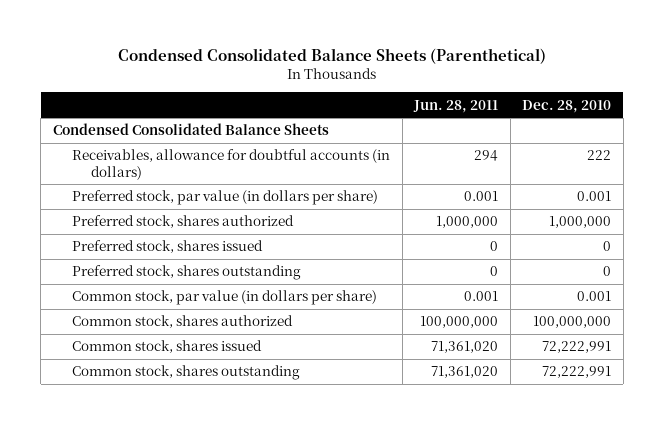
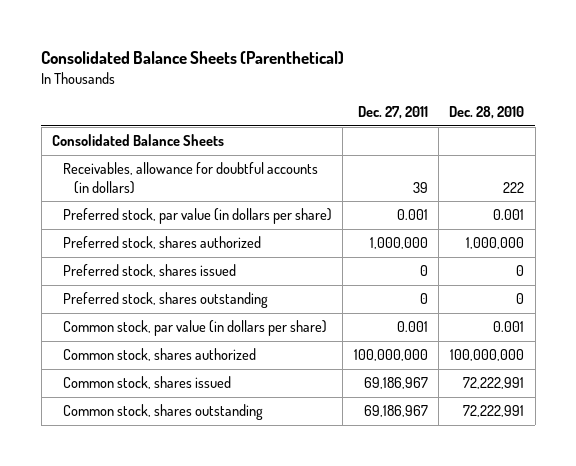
[118,48,547,65] Condensed Consolidated Balance Sheets (Parenthetical) -> [41,50,345,64] Consolidated Balance Sheets (Parenthetical)
[413,99,499,113] Jun. 28, 2011 -> none
none -> [357,106,428,120] Dec. 27, 2011
[52,123,329,136] Condensed Consolidated Balance Sheets -> [51,134,224,147] Consolidated Balance Sheets

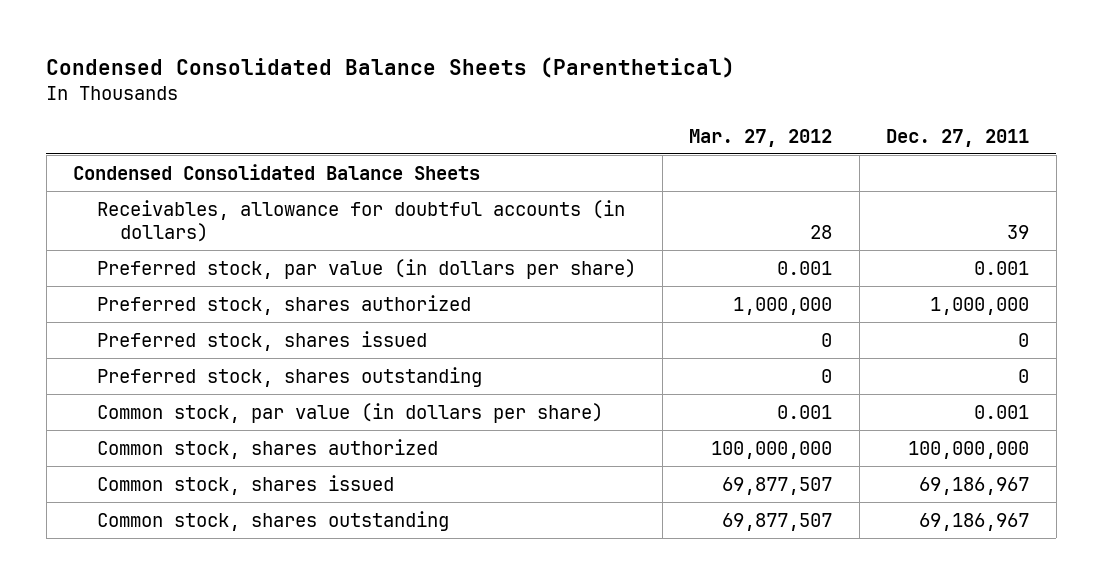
[41,50,345,64] Consolidated Balance Sheets (Parenthetical) -> [46,56,736,78] Condensed Consolidated Balance Sheets (Parenthetical)
[449,106,525,120] Dec. 28, 2010 -> none
none -> [689,128,833,147] Mar. 27, 2012
[51,134,224,147] Consolidated Balance Sheets -> [73,163,481,180] Condensed Consolidated Balance Sheets

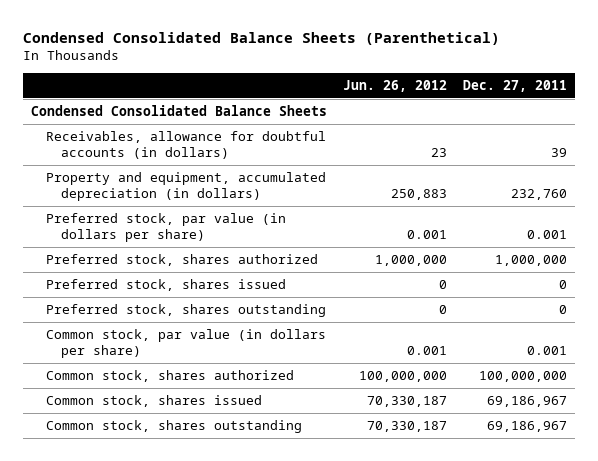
[689,128,833,147] Mar. 27, 2012 -> none
none -> [342,79,447,92] Jun. 26, 2012
none -> [46,172,327,202] Property and equipment, accumulated depreciation (in dollars)

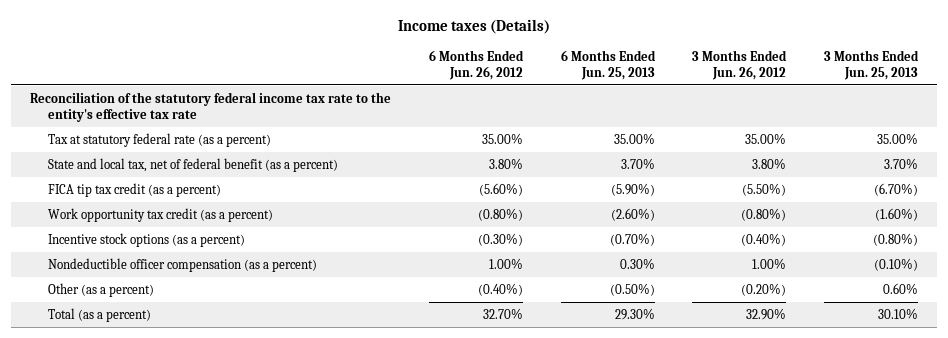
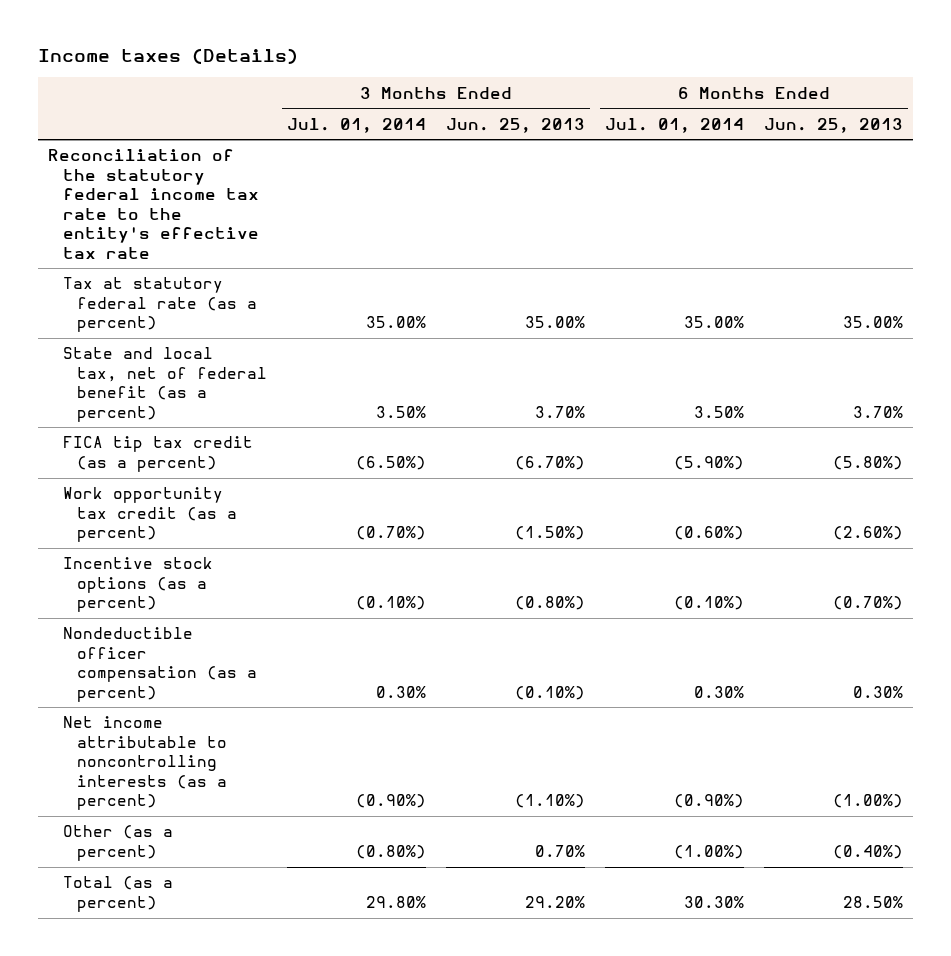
[428,49,524,80] 6 Months Ended Jun. 26, 2012 -> none
[692,49,788,80] 3 Months Ended Jun. 26, 2012 -> none
none -> [287,117,427,133] Jul. 01, 2014
none -> [605,117,745,133] Jul. 01, 2014
[610,182,655,196] (5.90%) -> [833,455,904,470] (5.80%)
[875,207,919,221] (1.60%) -> [515,526,586,541] (1.50%)
none -> [62,716,228,811] Net income attributable to noncontrolling interests (as a percent)
[609,282,655,296] (0.50%) -> [833,844,904,859] (0.40%)
[883,282,919,294] 0.60% -> [535,844,586,857] 0.70%
[614,307,655,320] 29.30% -> [843,895,904,908] 28.50%
[878,307,919,319] 30.10% -> [525,895,586,908] 29.20%

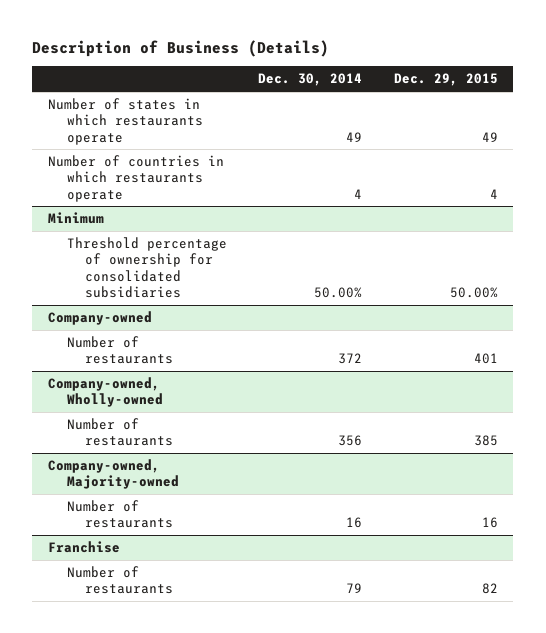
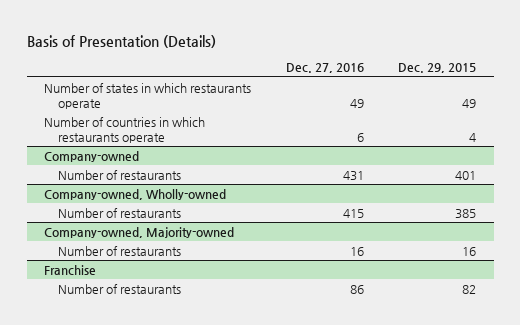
[32,39,330,57] Description of Business (Details) -> [26,34,216,48] Basis of Presentation (Details)
[258,73,363,87] Dec. 30, 2014 -> none
none -> [285,63,364,74] Dec. 27, 2016
[47,212,104,225] Minimum -> none
[66,237,227,298] Threshold percentage of ownership for consolidated subsidiaries -> none

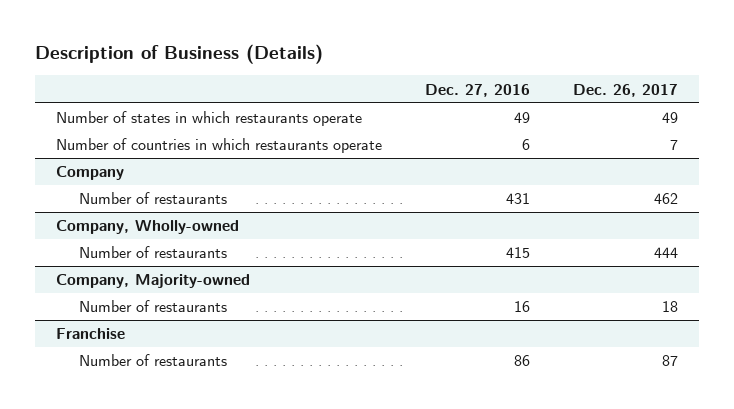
[26,34,216,48] Basis of Presentation (Details) -> [34,44,323,65] Description of Business (Details)
[398,63,477,74] Dec. 29, 2015 -> none
none -> [572,83,678,97] Dec. 26, 2017
[43,150,139,162] Company-owned -> [56,166,125,181] Company
[43,188,226,200] Company-owned, Wholly-owned -> [56,220,240,235] Company, Wholly-owned
[43,226,234,238] Company-owned, Majority-owned -> [56,274,251,289] Company, Majority-owned

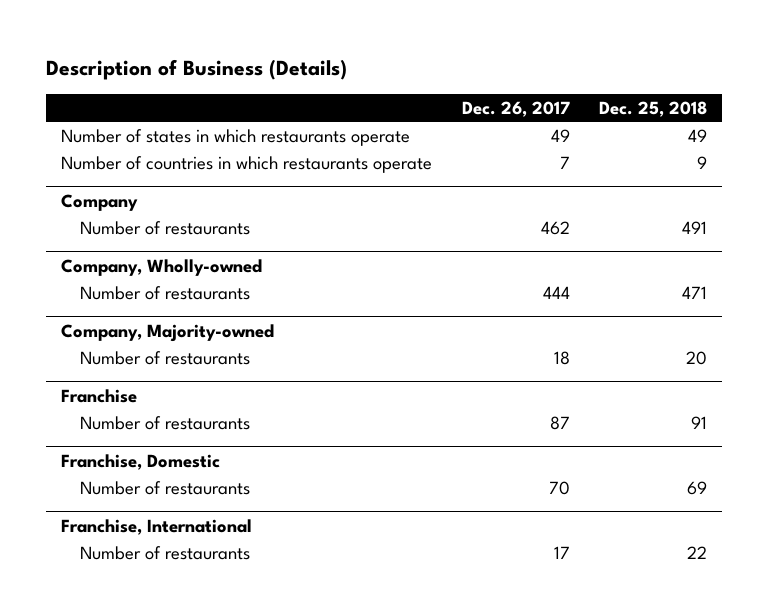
[424,83,530,97] Dec. 27, 2016 -> none
none -> [599,100,708,117] Dec. 25, 2018
none -> [61,453,221,470] Franchise, Domestic
none -> [79,480,250,495] Number of restaurants
none -> [61,518,253,535] Franchise, International
none -> [79,545,250,560] Number of restaurants

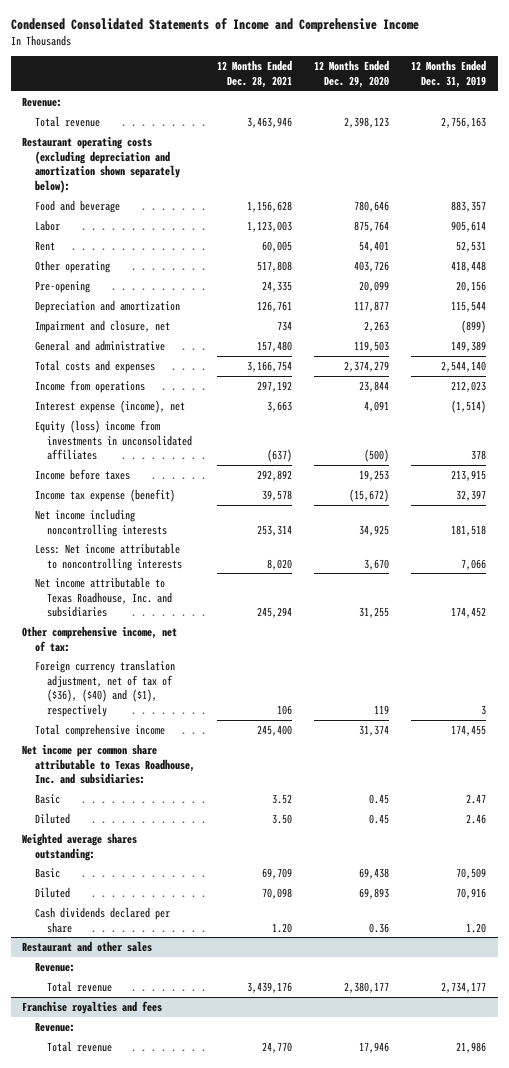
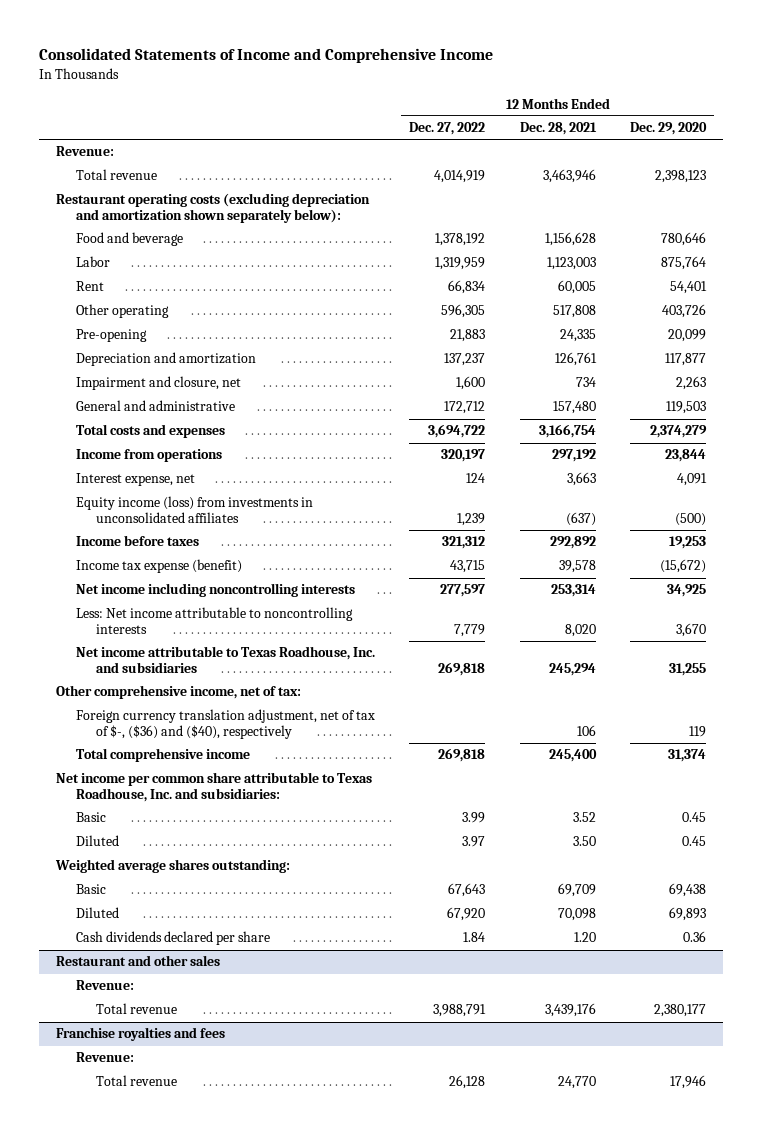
[11,18,420,33] Condensed Consolidated Statements of Income and Comprehensive Income -> [39,48,494,64] Consolidated Statements of Income and Comprehensive Income
[411,60,487,88] 12 Months Ended Dec. 31, 2019 -> none
none -> [409,122,486,136] Dec. 27, 2022
[34,399,185,413] Interest expense (income), net -> [76,473,196,487] Interest expense, net
[34,419,192,461] Equity (loss) income from investments in unconsolidated affiliates -> [76,496,314,524] Equity income (loss) from investments in unconsolidated affiliates
[34,659,175,717] Foreign currency translation adjustment, net of tax of ($36), ($40) and ($1), respectively -> [76,709,376,740] Foreign currency translation adjustment, net of tax of $-, ($36) and ($40), respectively

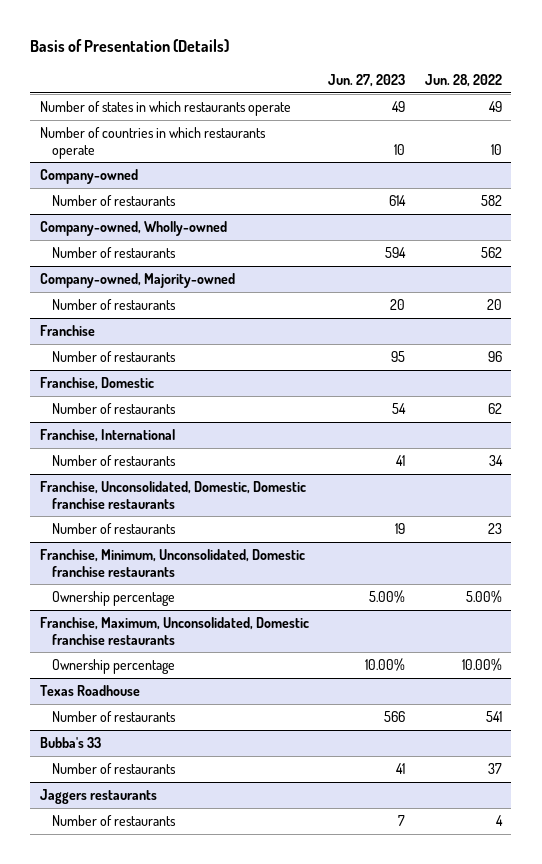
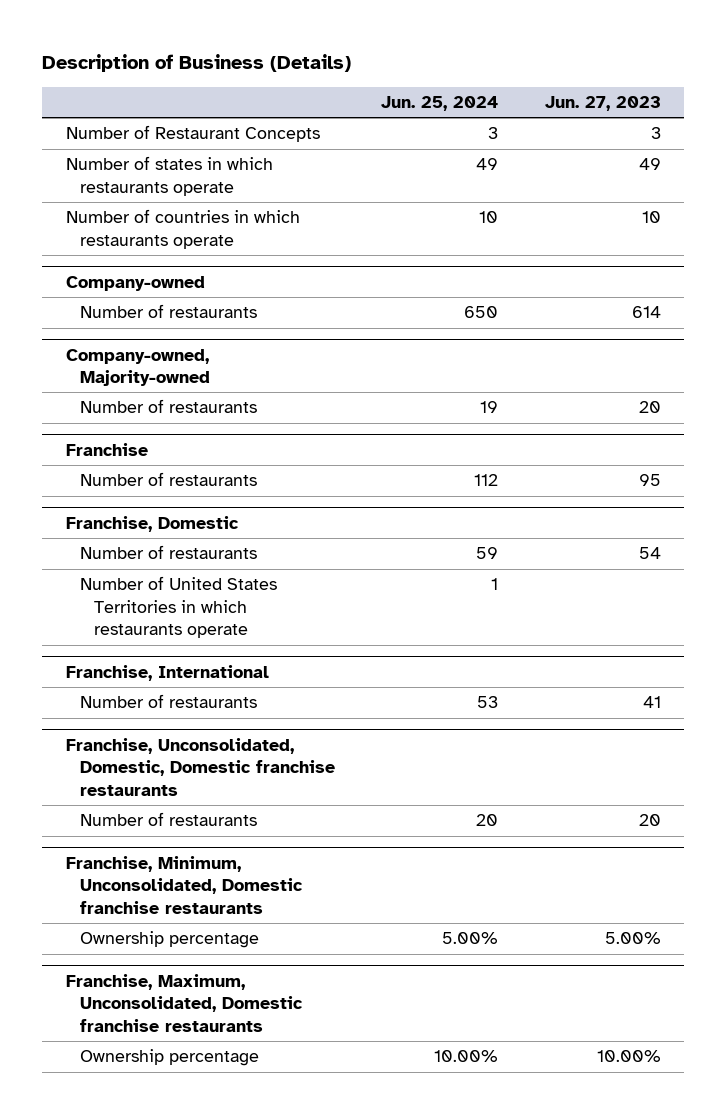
[30,39,230,53] Basis of Presentation (Details) -> [42,54,352,73] Description of Business (Details)
[424,73,502,87] Jun. 28, 2022 -> none
none -> [381,96,499,112] Jun. 25, 2024
none -> [65,125,320,143] Number of Restaurant Concepts
[39,221,227,237] Company-owned, Wholly-owned -> none
[51,247,176,259] Number of restaurants -> none
none -> [79,576,277,639] Number of United States Territories in which restaurants operate
[395,523,406,535] 19 -> [639,814,662,827] 20
[39,685,140,697] Texas Roadhouse -> none
[51,711,176,723] Number of restaurants -> none
[39,737,101,749] Bubba's 33 -> none
[51,763,176,775] Number of restaurants -> none
[39,789,157,805] Jaggers restaurants -> none
[51,815,176,827] Number of restaurants -> none

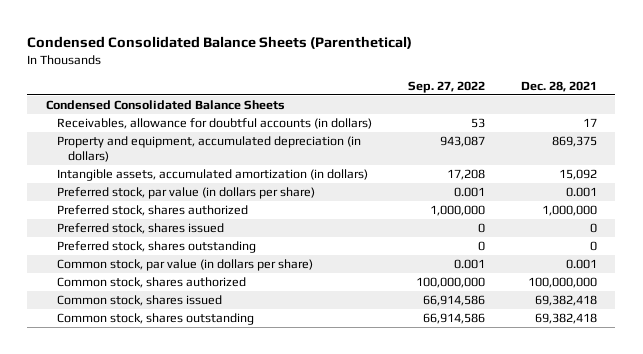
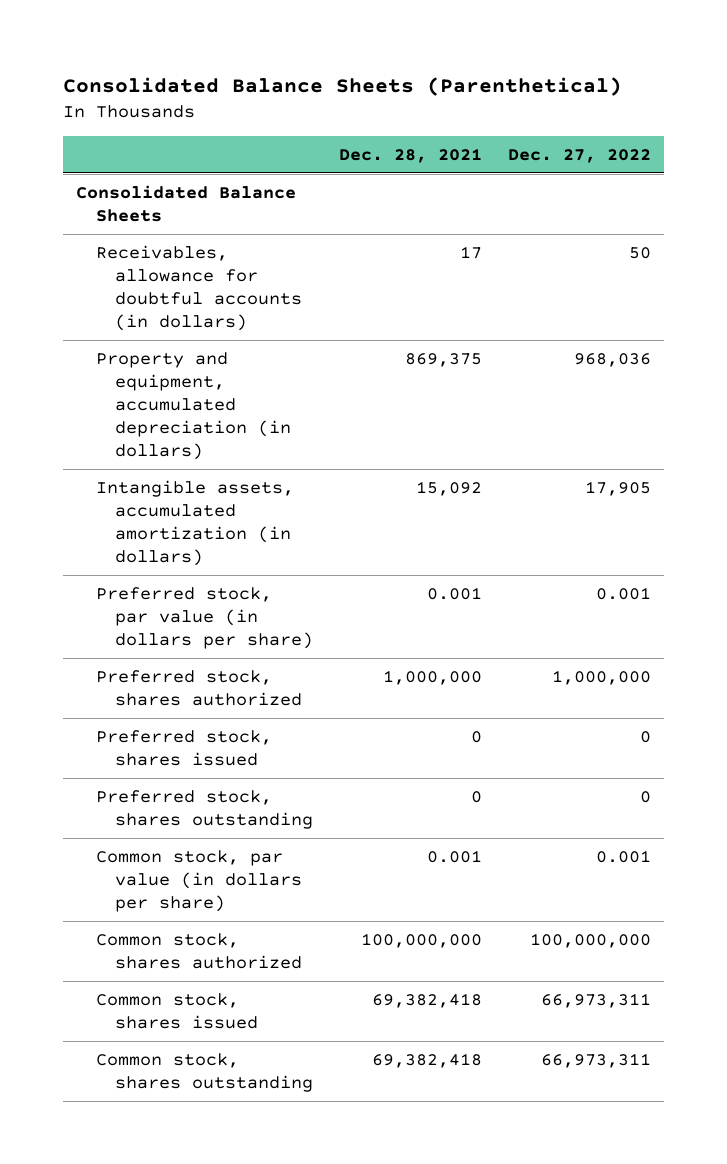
[27,36,413,50] Condensed Consolidated Balance Sheets (Parenthetical) -> [63,76,623,96] Consolidated Balance Sheets (Parenthetical)
[408,80,486,93] Sep. 27, 2022 -> none
none -> [508,148,652,163] Dec. 27, 2022
[45,100,285,111] Condensed Consolidated Balance Sheets -> [76,185,297,223] Consolidated Balance Sheets

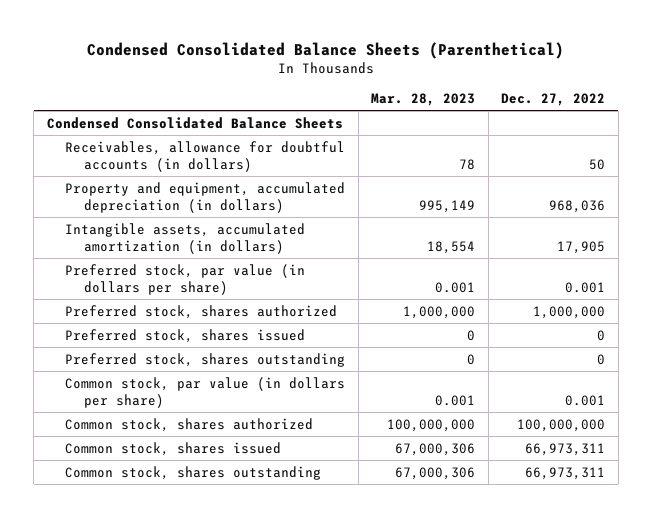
[63,76,623,96] Consolidated Balance Sheets (Parenthetical) -> [87,41,565,59] Condensed Consolidated Balance Sheets (Parenthetical)
[339,147,483,163] Dec. 28, 2021 -> none
none -> [371,93,476,107] Mar. 28, 2023
[76,185,297,223] Consolidated Balance Sheets -> [46,116,343,129] Condensed Consolidated Balance Sheets

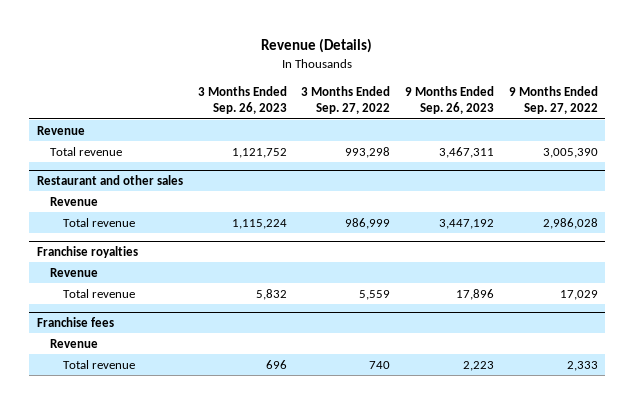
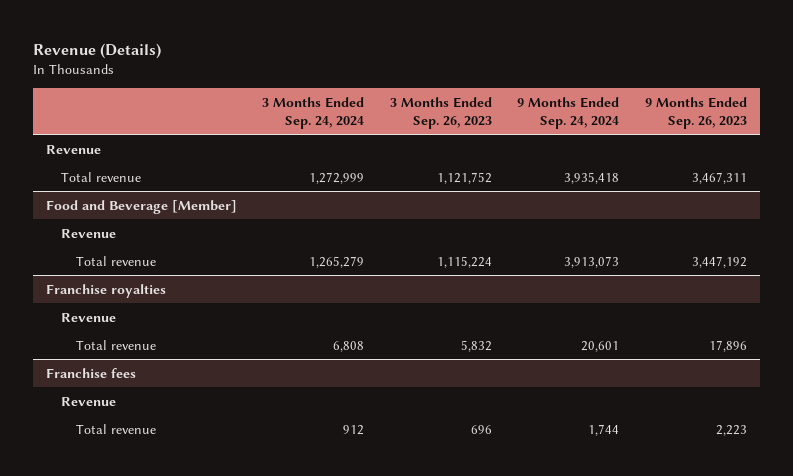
[301,85,391,115] 3 Months Ended Sep. 27, 2022 -> none
[508,85,598,115] 9 Months Ended Sep. 27, 2022 -> none
none -> [262,96,365,129] 3 Months Ended Sep. 24, 2024
none -> [517,96,620,129] 9 Months Ended Sep. 24, 2024
[36,175,183,186] Restaurant and other sales -> [45,199,237,214] Food and Beverage [Member]

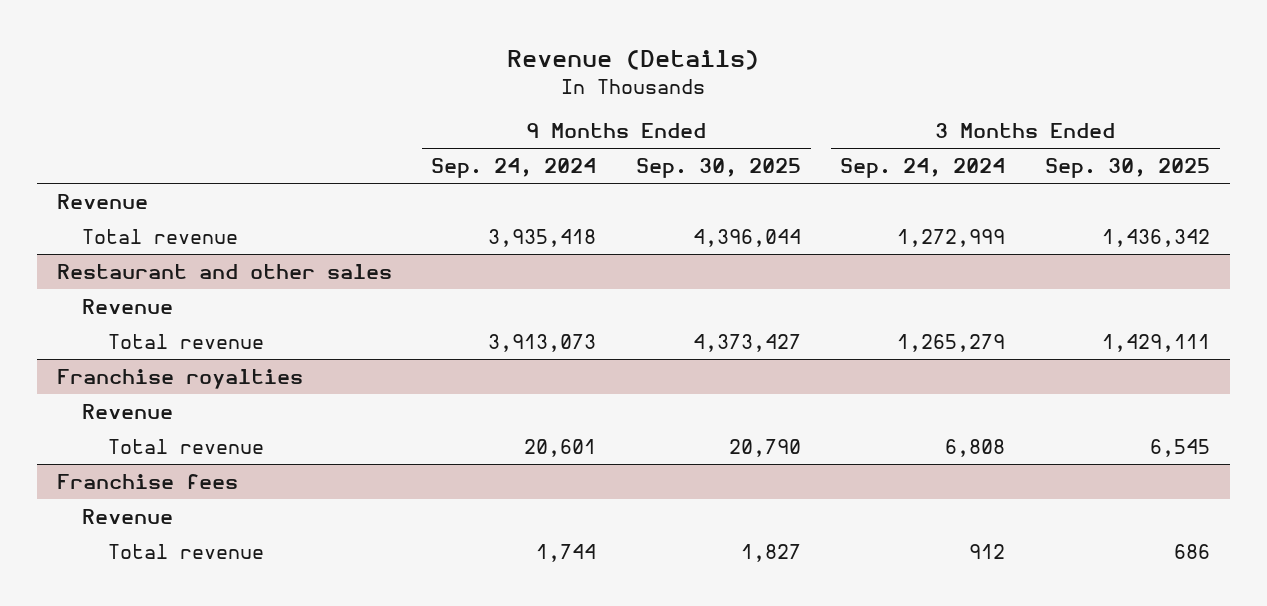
[389,96,492,129] 3 Months Ended Sep. 26, 2023 -> none
[644,96,747,129] 9 Months Ended Sep. 26, 2023 -> none
none -> [635,158,801,179] Sep. 30, 2025
none -> [1045,158,1211,179] Sep. 30, 2025
[45,199,237,214] Food and Beverage [Member] -> [56,263,392,279] Restaurant and other sales

